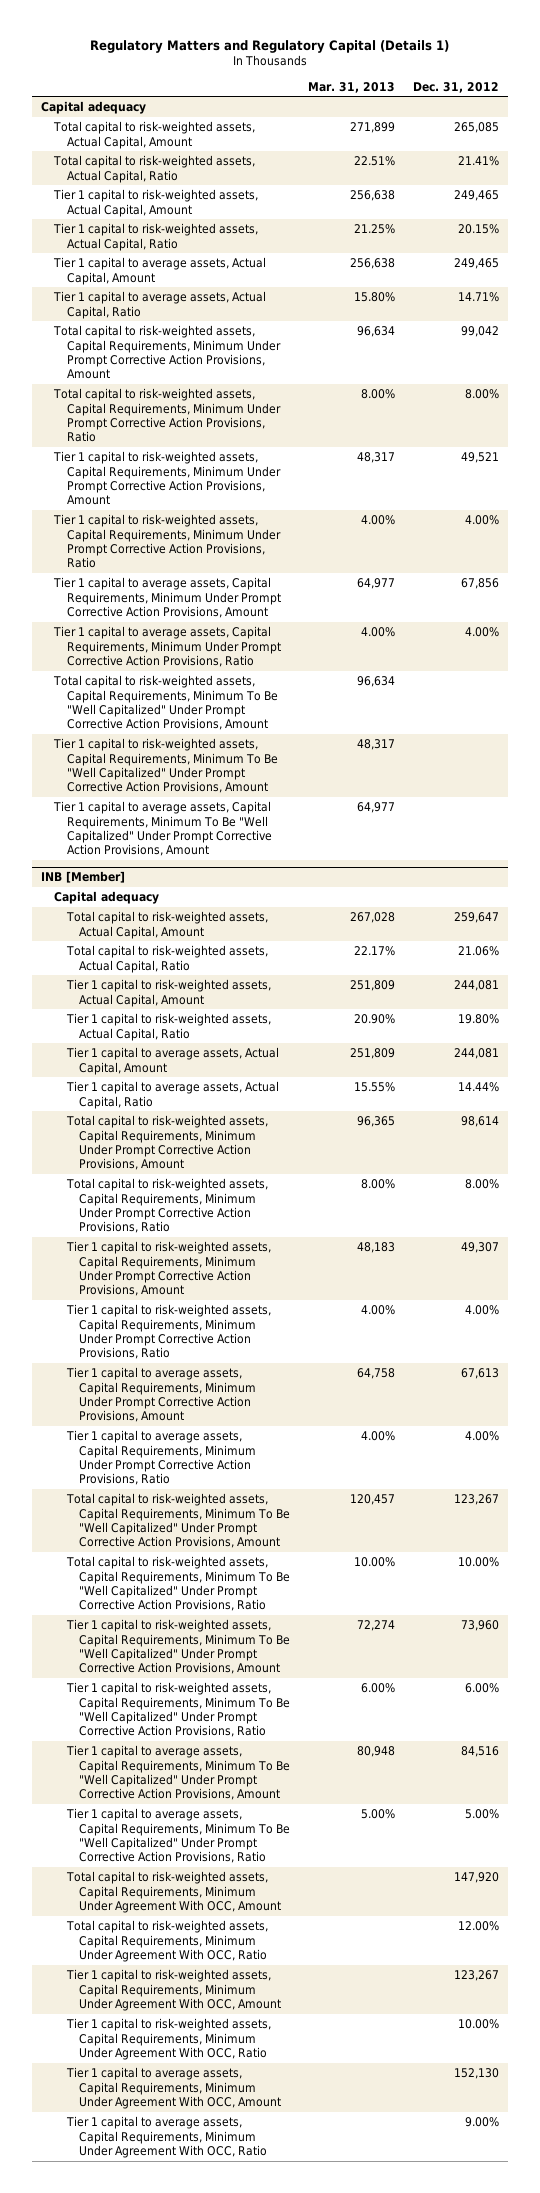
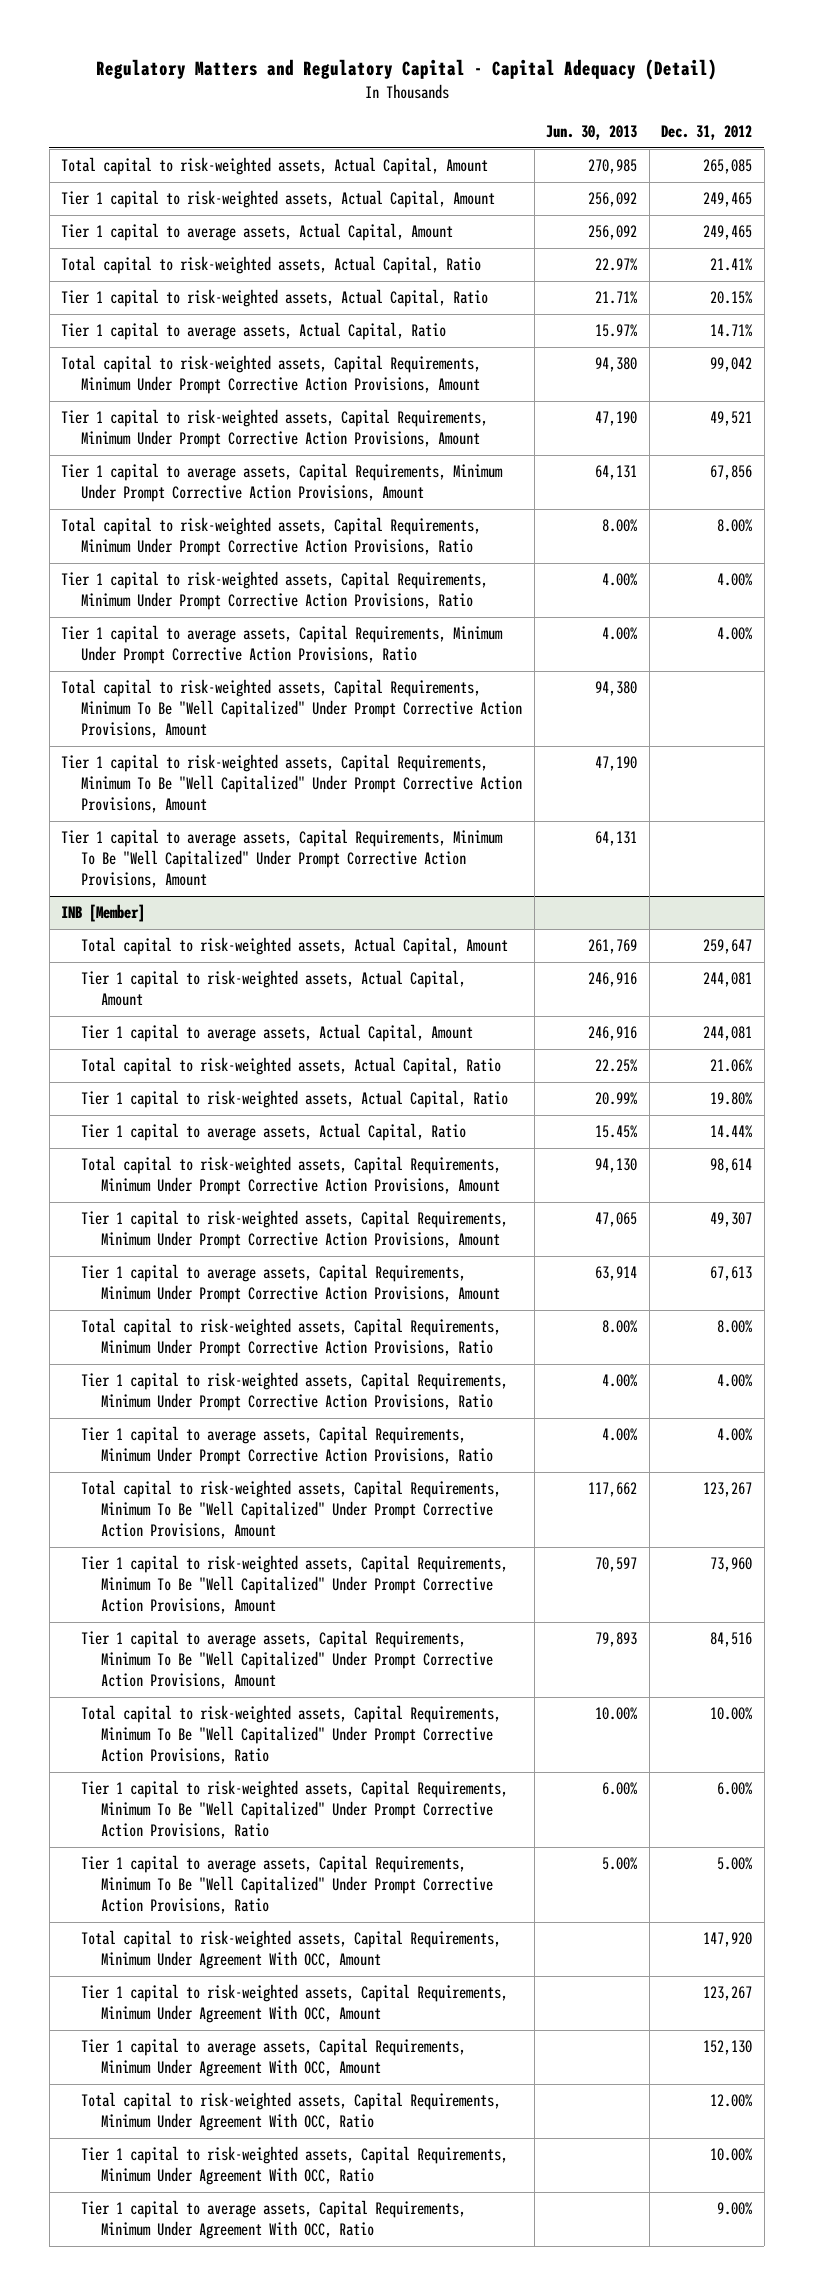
[89,39,449,53] Regulatory Matters and Regulatory Capital (Details 1) -> [95,59,717,81] Regulatory Matters and Regulatory Capital - Capital Adequacy (Detail)
[308,81,396,93] Mar. 31, 2013 -> none
none -> [546,124,638,140] Jun. 30, 2013
[40,101,146,115] Capital adequacy -> none
[52,155,255,183] Total capital to risk-weighted assets, Actual Capital, Ratio -> [61,256,482,275] Total capital to risk-weighted assets, Actual Capital, Ratio
[52,223,258,251] Tier 1 capital to risk-weighted assets, Actual Capital, Ratio -> [61,289,489,308] Tier 1 capital to risk-weighted assets, Actual Capital, Ratio
[52,388,281,443] Total capital to risk-weighted assets, Capital Requirements, Minimum Under Prompt Corrective Action Provisions, Ratio -> [61,517,482,557] Total capital to risk-weighted assets, Capital Requirements, Minimum Under Prompt Corrective Action Provisions, Ratio
[52,514,281,569] Tier 1 capital to risk-weighted assets, Capital Requirements, Minimum Under Prompt Corrective Action Provisions, Ratio -> [61,571,489,611] Tier 1 capital to risk-weighted assets, Capital Requirements, Minimum Under Prompt Corrective Action Provisions, Ratio
[53,891,159,905] Capital adequacy -> none
[65,945,268,973] Total capital to risk-weighted assets, Actual Capital, Ratio -> [80,1057,501,1076] Total capital to risk-weighted assets, Actual Capital, Ratio
[65,1013,271,1041] Tier 1 capital to risk-weighted assets, Actual Capital, Ratio -> [80,1090,508,1109] Tier 1 capital to risk-weighted assets, Actual Capital, Ratio
[65,1178,268,1234] Total capital to risk-weighted assets, Capital Requirements, Minimum Under Prompt Corrective Action Provisions, Ratio -> [80,1318,501,1358] Total capital to risk-weighted assets, Capital Requirements, Minimum Under Prompt Corrective Action Provisions, Ratio
[65,1304,271,1360] Tier 1 capital to risk-weighted assets, Capital Requirements, Minimum Under Prompt Corrective Action Provisions, Ratio -> [80,1372,508,1412] Tier 1 capital to risk-weighted assets, Capital Requirements, Minimum Under Prompt Corrective Action Provisions, Ratio
[65,1556,291,1612] Total capital to risk-weighted assets, Capital Requirements, Minimum To Be "Well Capitalized" Under Prompt Corrective Action Provisions, Ratio -> [80,1705,501,1765] Total capital to risk-weighted assets, Capital Requirements, Minimum To Be "Well Capitalized" Under Prompt Corrective Action Provisions, Ratio
[65,1682,291,1738] Tier 1 capital to risk-weighted assets, Capital Requirements, Minimum To Be "Well Capitalized" Under Prompt Corrective Action Provisions, Ratio -> [80,1780,508,1840] Tier 1 capital to risk-weighted assets, Capital Requirements, Minimum To Be "Well Capitalized" Under Prompt Corrective Action Provisions, Ratio
[65,1920,268,1962] Total capital to risk-weighted assets, Capital Requirements, Minimum Under Agreement With OCC, Ratio -> [80,2092,501,2132] Total capital to risk-weighted assets, Capital Requirements, Minimum Under Agreement With OCC, Ratio
[65,2018,271,2060] Tier 1 capital to risk-weighted assets, Capital Requirements, Minimum Under Agreement With OCC, Ratio -> [80,2146,508,2186] Tier 1 capital to risk-weighted assets, Capital Requirements, Minimum Under Agreement With OCC, Ratio

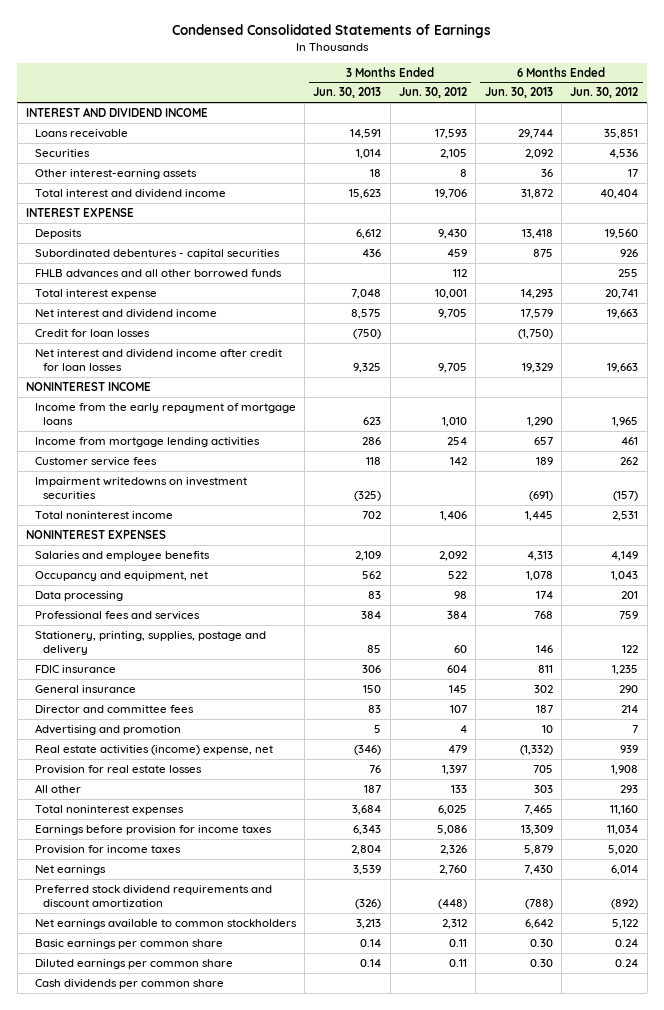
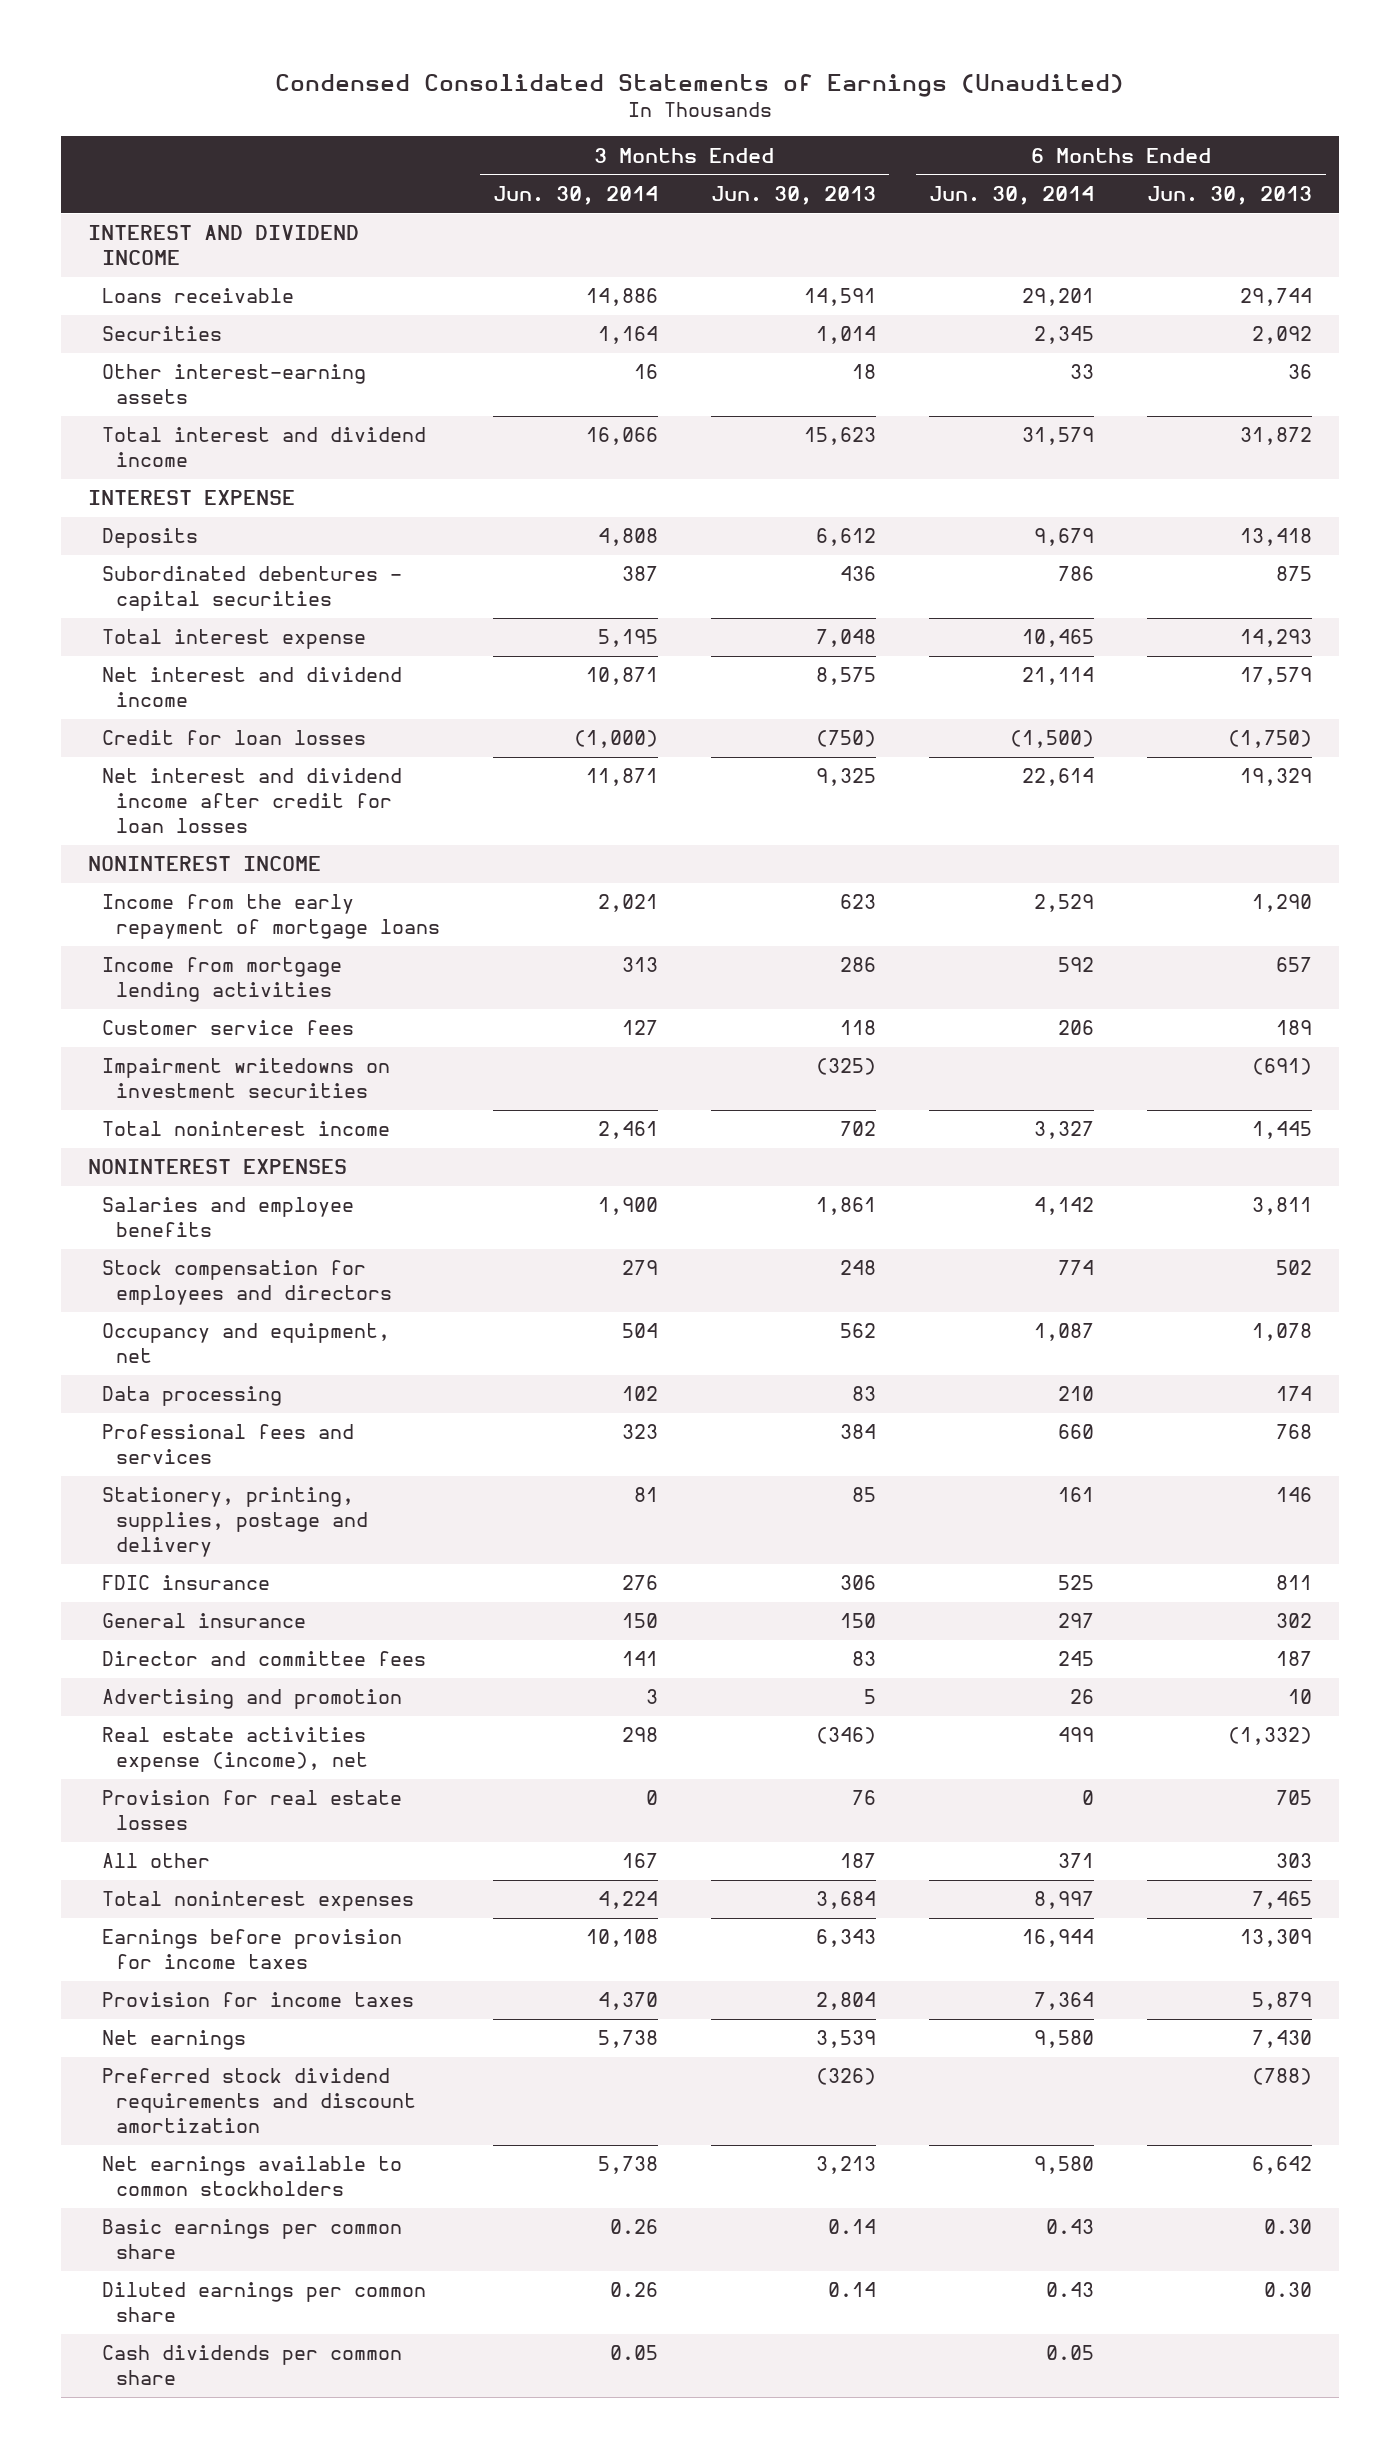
[172,24,492,39] Condensed Consolidated Statements of Earnings -> [275,74,1125,98] Condensed Consolidated Statements of Earnings (Unaudited)
[398,87,467,99] Jun. 30, 2012 -> none
[570,87,639,99] Jun. 30, 2012 -> none
none -> [492,185,658,205] Jun. 30, 2014
none -> [929,185,1095,205] Jun. 30, 2014
[34,268,282,278] FHLB advances and all other borrowed funds -> none
[355,550,382,561] 2,109 -> [815,1197,876,1216] 1,861
[526,550,553,561] 4,313 -> [1252,1197,1313,1216] 3,811
none -> [101,1260,392,1306] Stock compensation for employees and directors
[34,744,273,755] Real estate activities (income) expense, net -> [101,1727,368,1773] Real estate activities expense (income), net

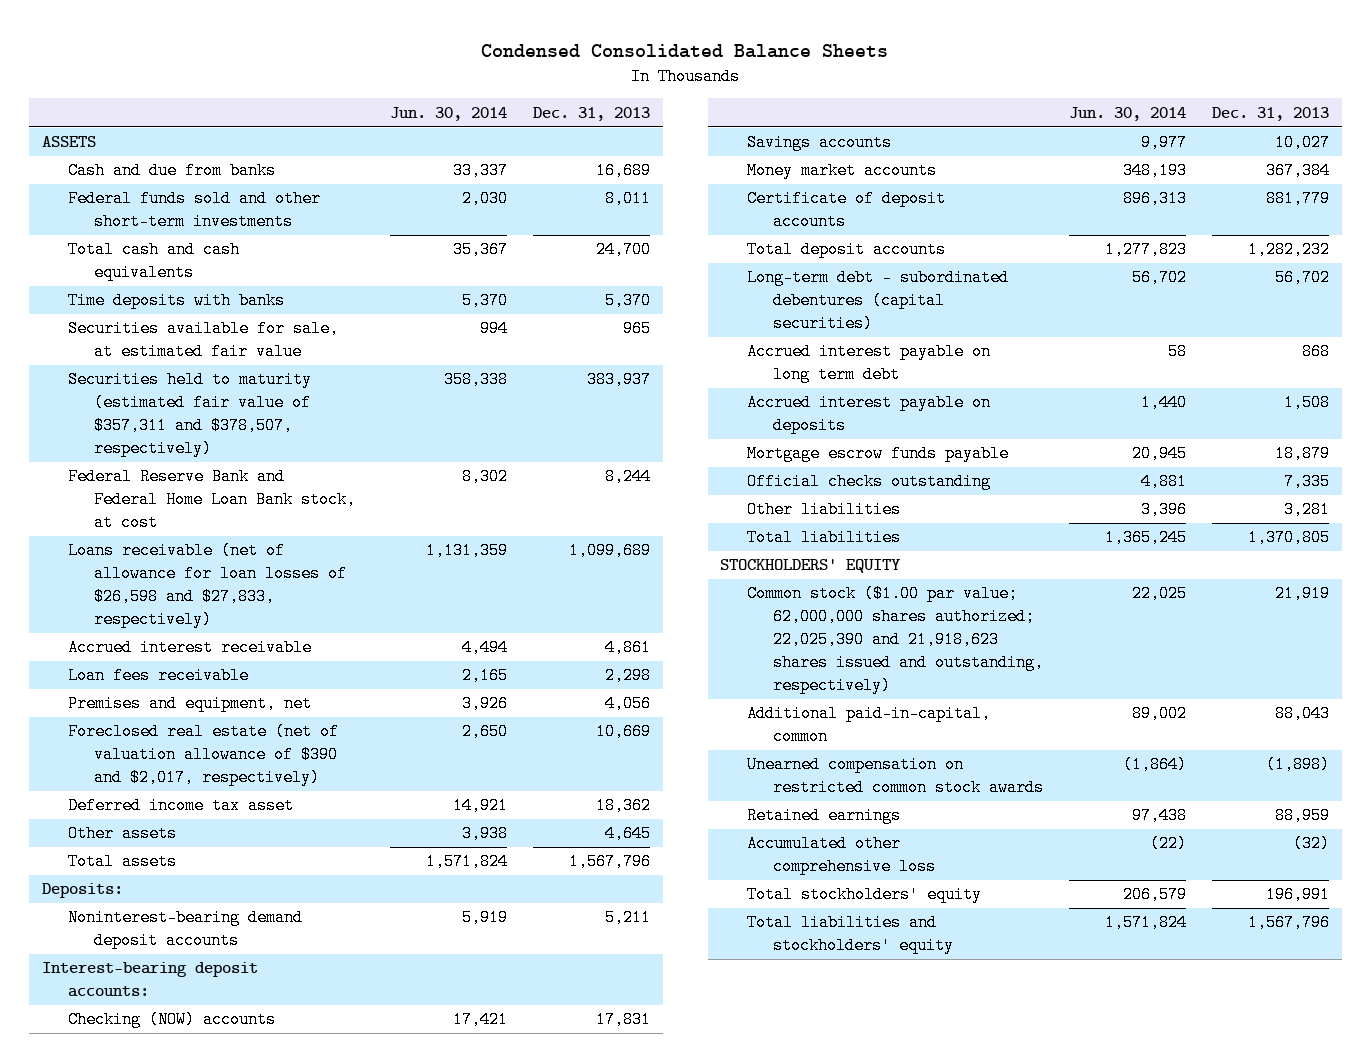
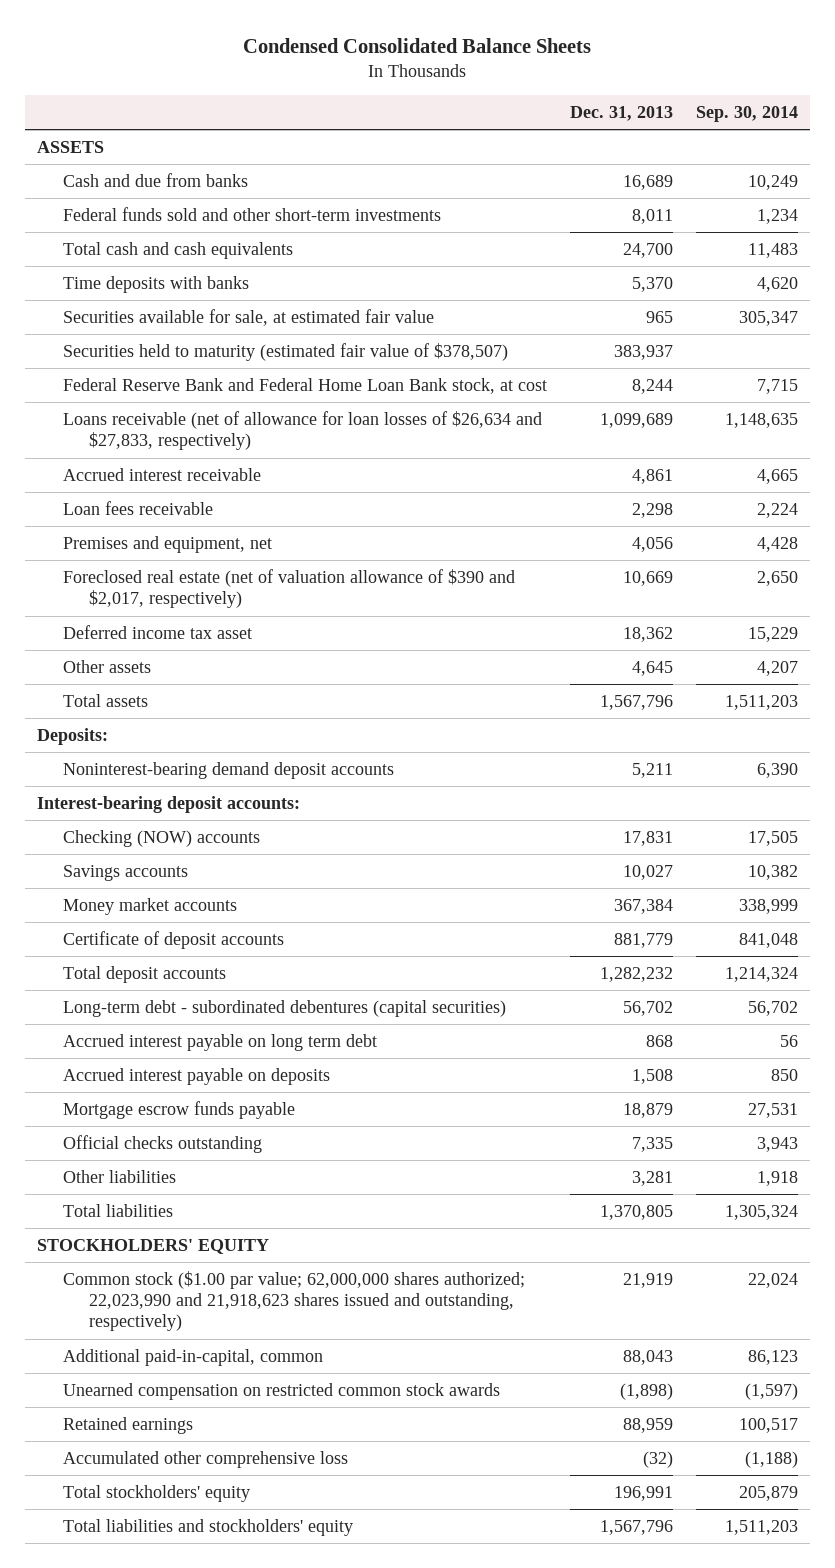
[390,106,508,121] Jun. 30, 2014 -> none
none -> [696,105,799,122] Sep. 30, 2014
[68,371,313,458] Securities held to maturity (estimated fair value of $357,311 and $378,507, respectively) -> [62,342,508,361] Securities held to maturity (estimated fair value of $378,507)
[68,542,348,629] Loans receivable (net of allowance for loan losses of $26,598 and $27,833, respectively) -> [62,410,542,451] Loans receivable (net of allowance for loan losses of $26,634 and $27,833, respectively)
[746,585,1045,695] Common stock ($1.00 par value; 62,000,000 shares authorized; 22,025,390 and 21,918,623 shares issued and outstanding, respectively) -> [62,1270,525,1332] Common stock ($1.00 par value; 62,000,000 shares authorized; 22,023,990 and 21,918,623 shares issued and outstanding, respectively)

